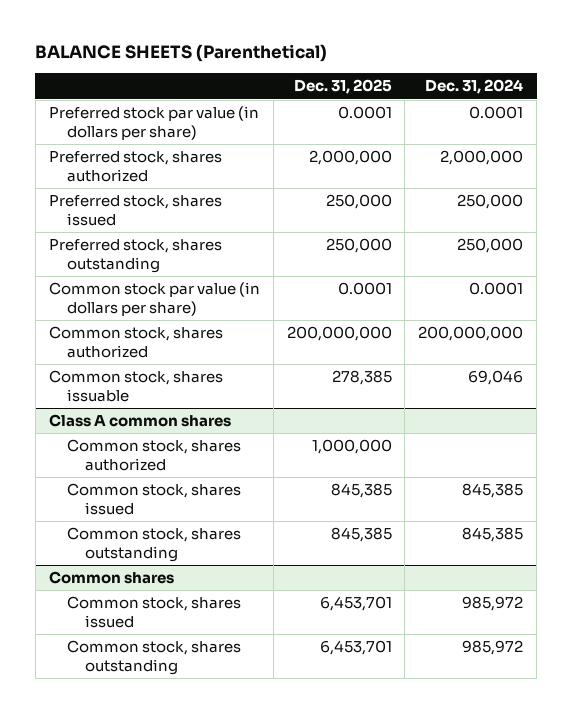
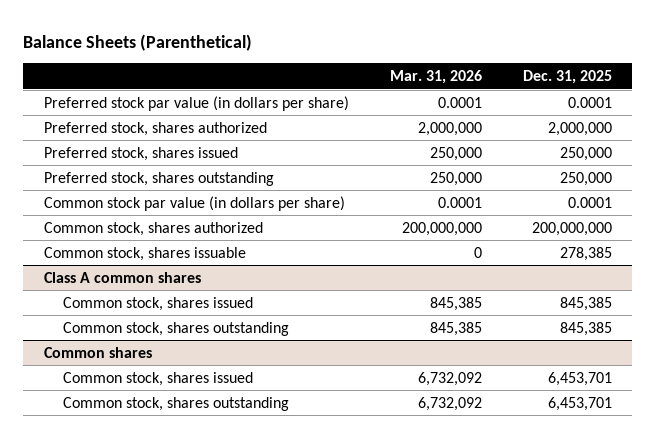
[35,44,328,63] BALANCE SHEETS (Parenthetical) -> [23,33,253,51] Balance Sheets (Parenthetical)
[425,79,524,95] Dec. 31, 2024 -> none
none -> [389,70,482,85] Mar. 31, 2026
[66,439,241,471] Common stock, shares authorized -> none

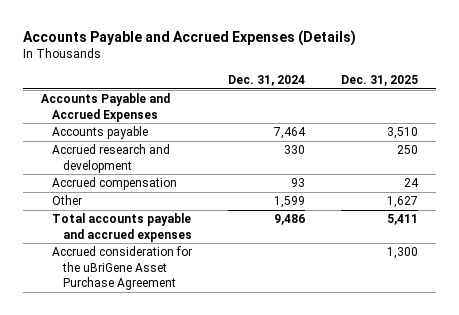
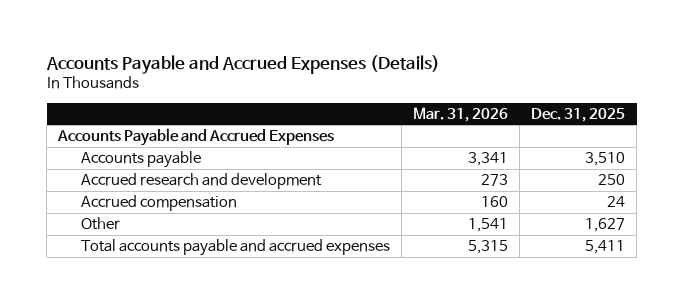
[228,74,306,86] Dec. 31, 2024 -> none
none -> [412,106,508,122] Mar. 31, 2026
[51,246,192,290] Accrued consideration for the uBriGene Asset Purchase Agreement -> none

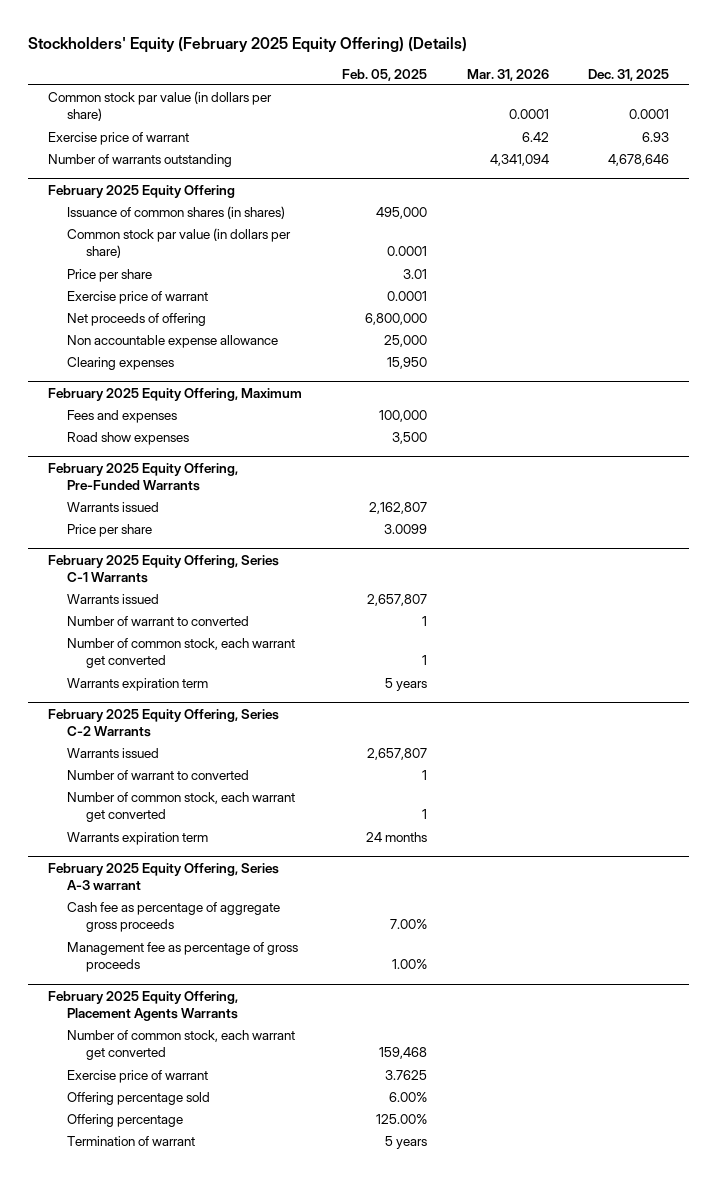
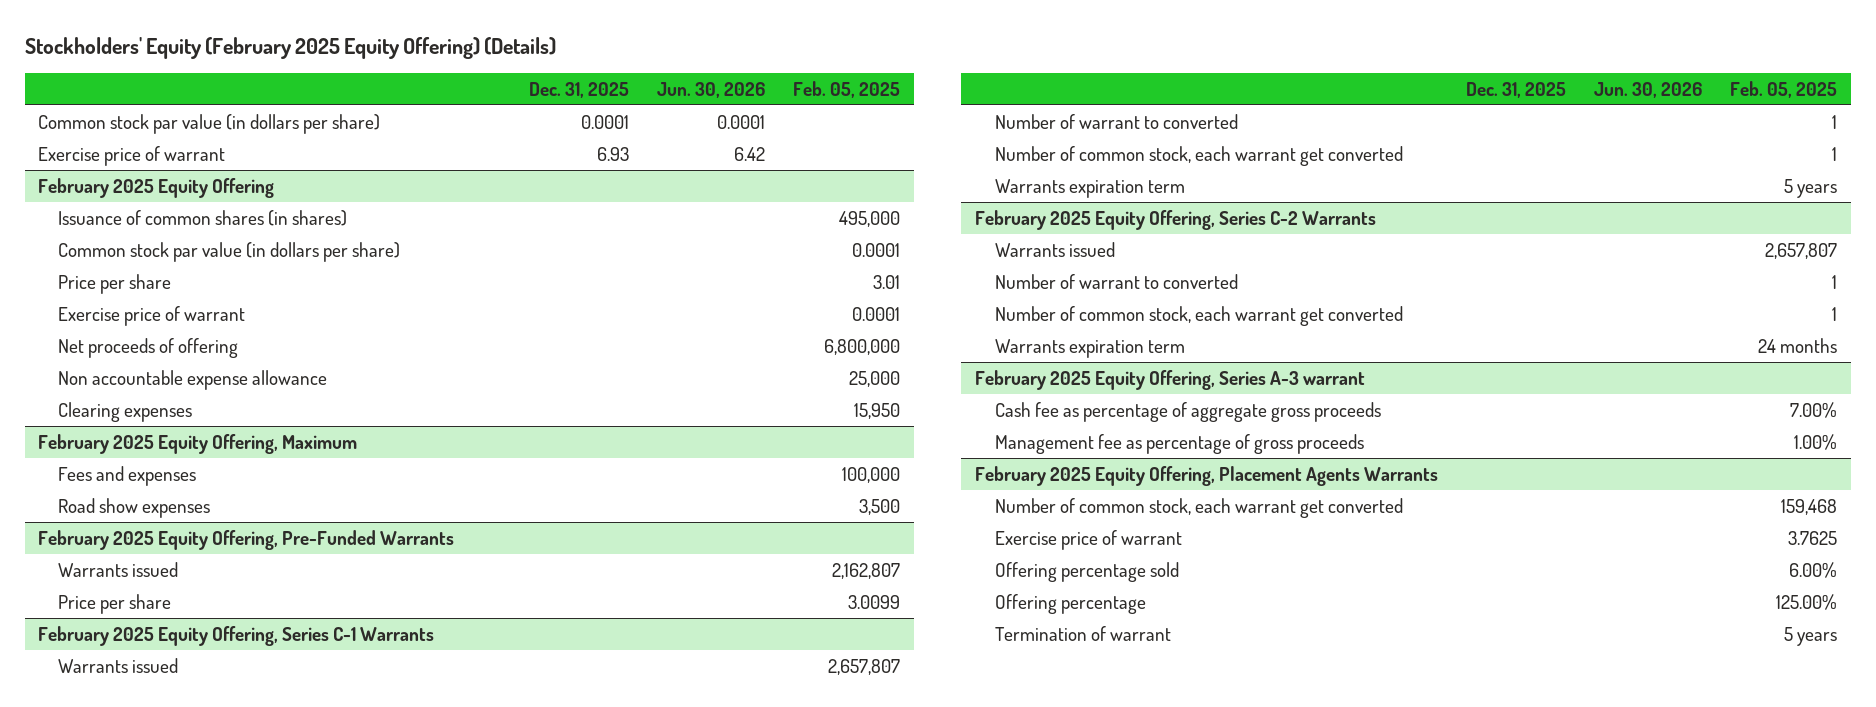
[466,68,549,81] Mar. 31, 2026 -> none
none -> [657,81,766,98] Jun. 30, 2026
[48,154,233,168] Number of warrants outstanding -> none

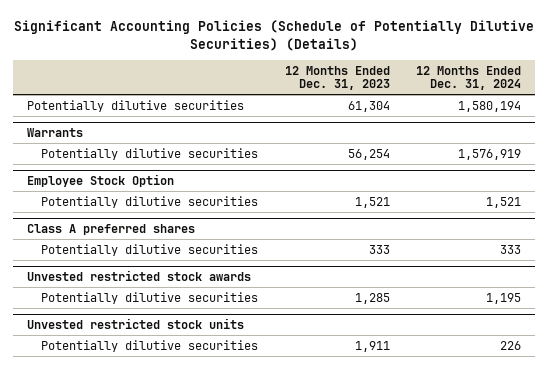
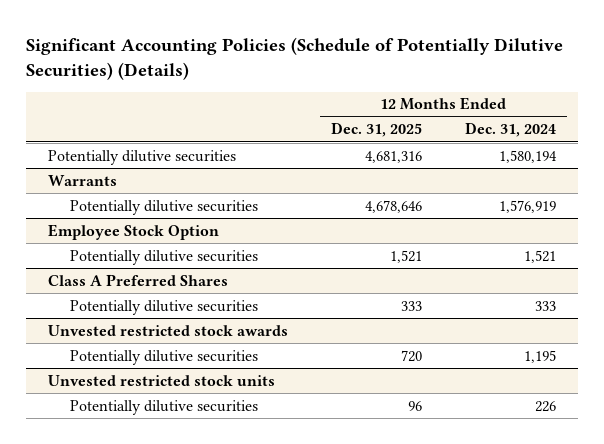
[284,65,390,91] 12 Months Ended Dec. 31, 2023 -> none
none -> [330,122,422,138] Dec. 31, 2025
[26,224,195,236] Class A preferred shares -> [47,273,228,286] Class A Preferred Shares

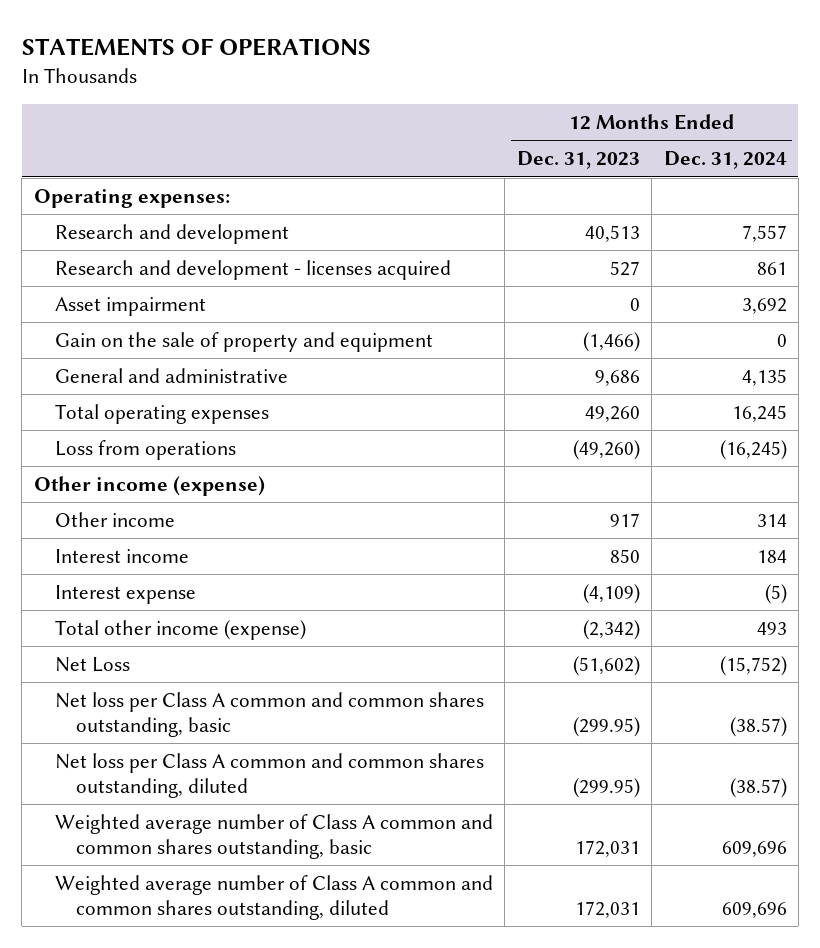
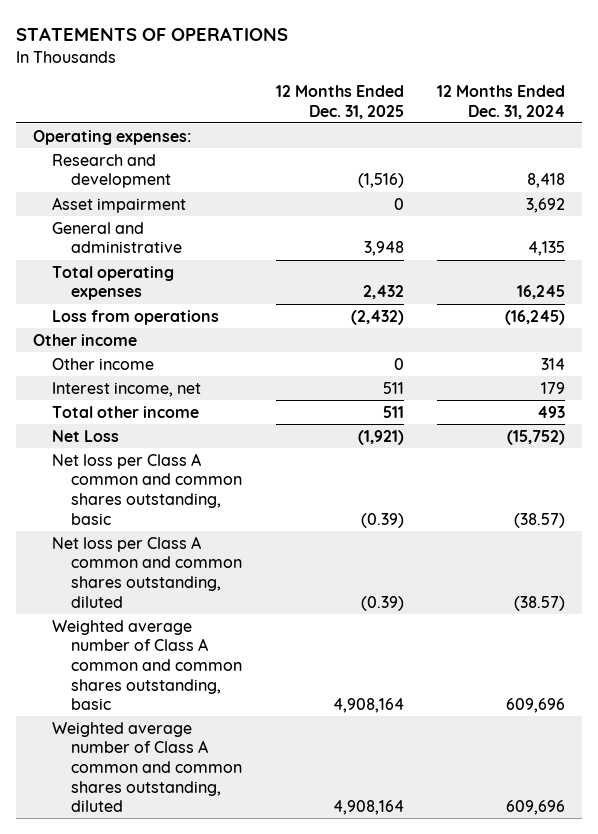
[516,151,640,170] Dec. 31, 2023 -> none
none -> [275,85,404,119] 12 Months Ended Dec. 31, 2025
[54,259,451,280] Research and development - licenses acquired -> none
[741,224,787,242] 7,557 -> [526,173,565,189] 8,418
[54,331,433,352] Gain on the sale of property and equipment -> none
[33,475,265,496] Other income (expense) -> [32,333,137,346] Other income
[54,584,196,604] Interest expense -> none
[54,548,189,563] Interest income -> [51,381,201,397] Interest income, net
[756,549,787,563] 184 -> [540,381,565,394] 179
[54,619,306,640] Total other income (expense) -> [51,405,199,418] Total other income

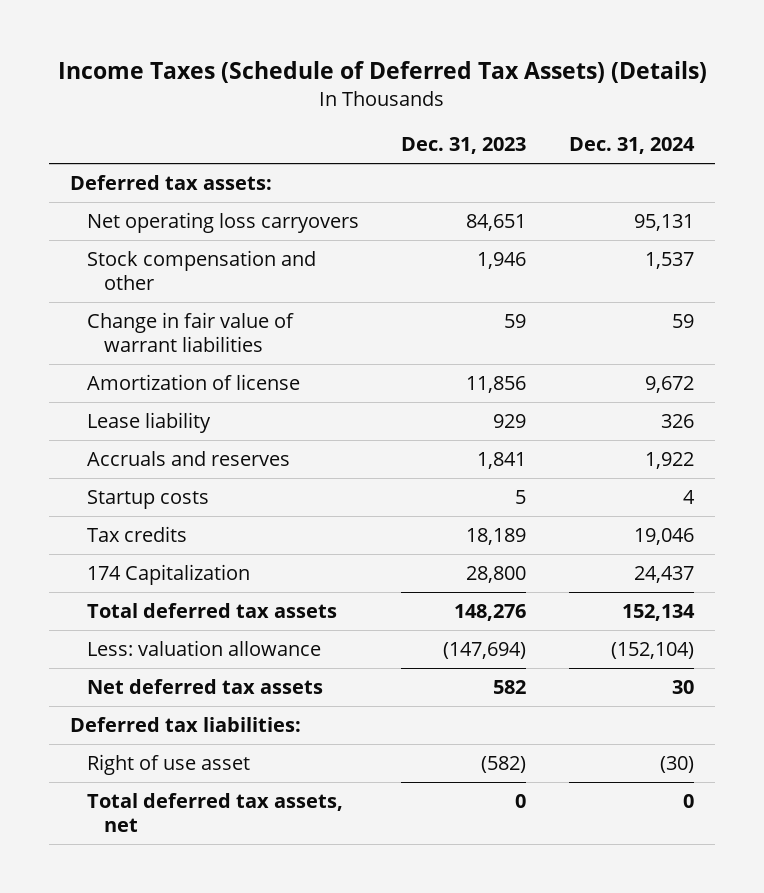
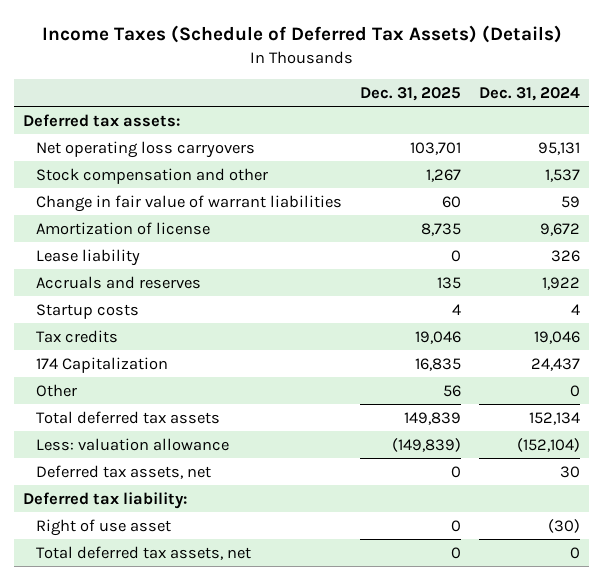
[401,137,527,155] Dec. 31, 2023 -> none
none -> [359,87,461,102] Dec. 31, 2025
none -> [35,383,77,397] Other
[87,678,324,694] Net deferred tax assets -> [35,464,211,479] Deferred tax assets, net
[69,716,301,732] Deferred tax liabilities: -> [23,491,188,509] Deferred tax liability:

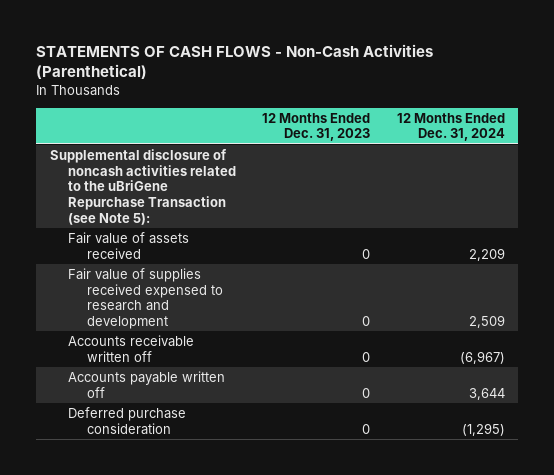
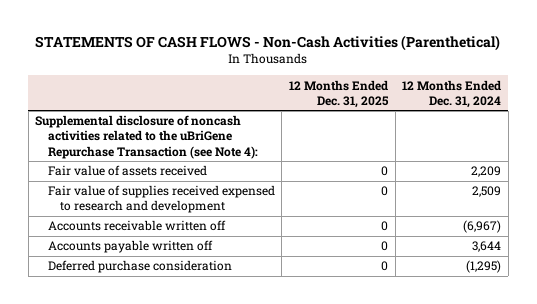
[262,112,371,142] 12 Months Ended Dec. 31, 2023 -> none
none -> [288,79,389,108] 12 Months Ended Dec. 31, 2025
[49,148,237,225] Supplemental disclosure of noncash activities related to the uBriGene Repurchase Transaction (see Note 5): -> [35,115,258,159] Supplemental disclosure of noncash activities related to the uBriGene Repurchase Transaction (see Note 4):

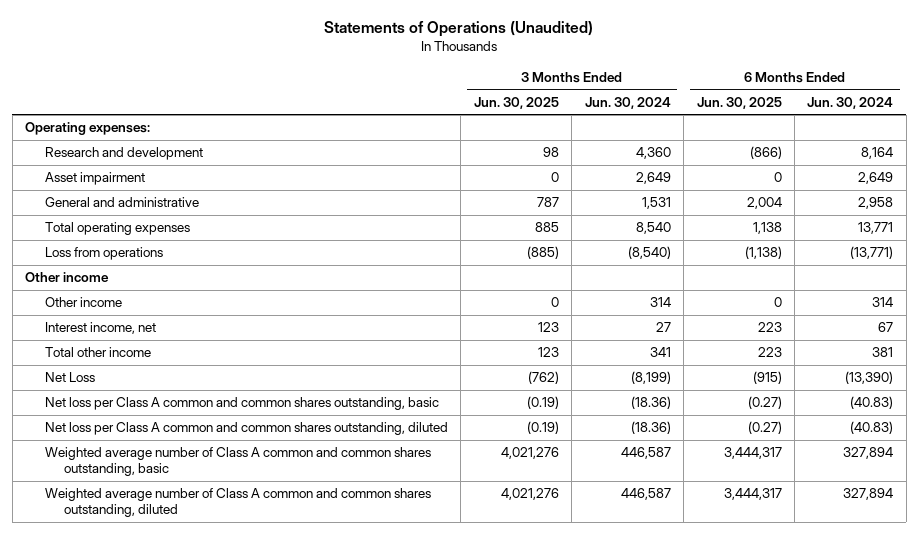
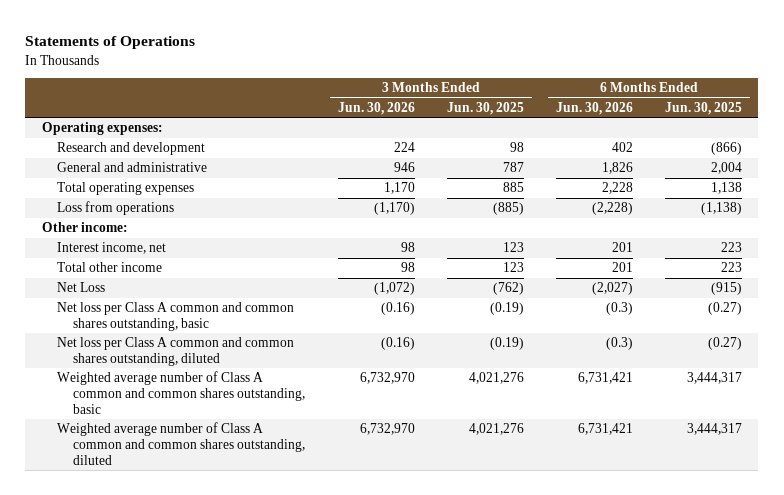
[324,21,594,38] Statements of Operations (Unaudited) -> [25,36,196,50] Statements of Operations
[584,96,671,109] Jun. 30, 2024 -> none
[807,96,894,109] Jun. 30, 2024 -> none
none -> [337,101,415,115] Jun. 30, 2026
none -> [556,101,634,115] Jun. 30, 2026
[44,172,145,186] Asset impairment -> none
[44,297,122,308] Other income -> none
[25,272,110,283] Other income -> [41,222,128,233] Other income:

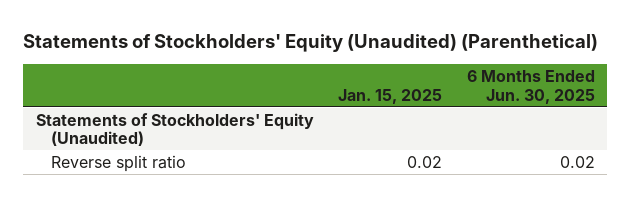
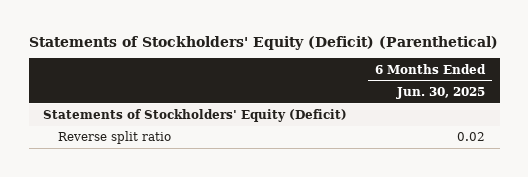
[23,34,599,53] Statements of Stockholders' Equity (Unaudited) (Parenthetical) -> [29,35,499,50] Statements of Stockholders' Equity (Deficit) (Parenthetical)
[338,88,443,104] Jan. 15, 2025 -> none
[35,112,314,147] Statements of Stockholders' Equity (Unaudited) -> [42,109,347,123] Statements of Stockholders' Equity (Deficit)

